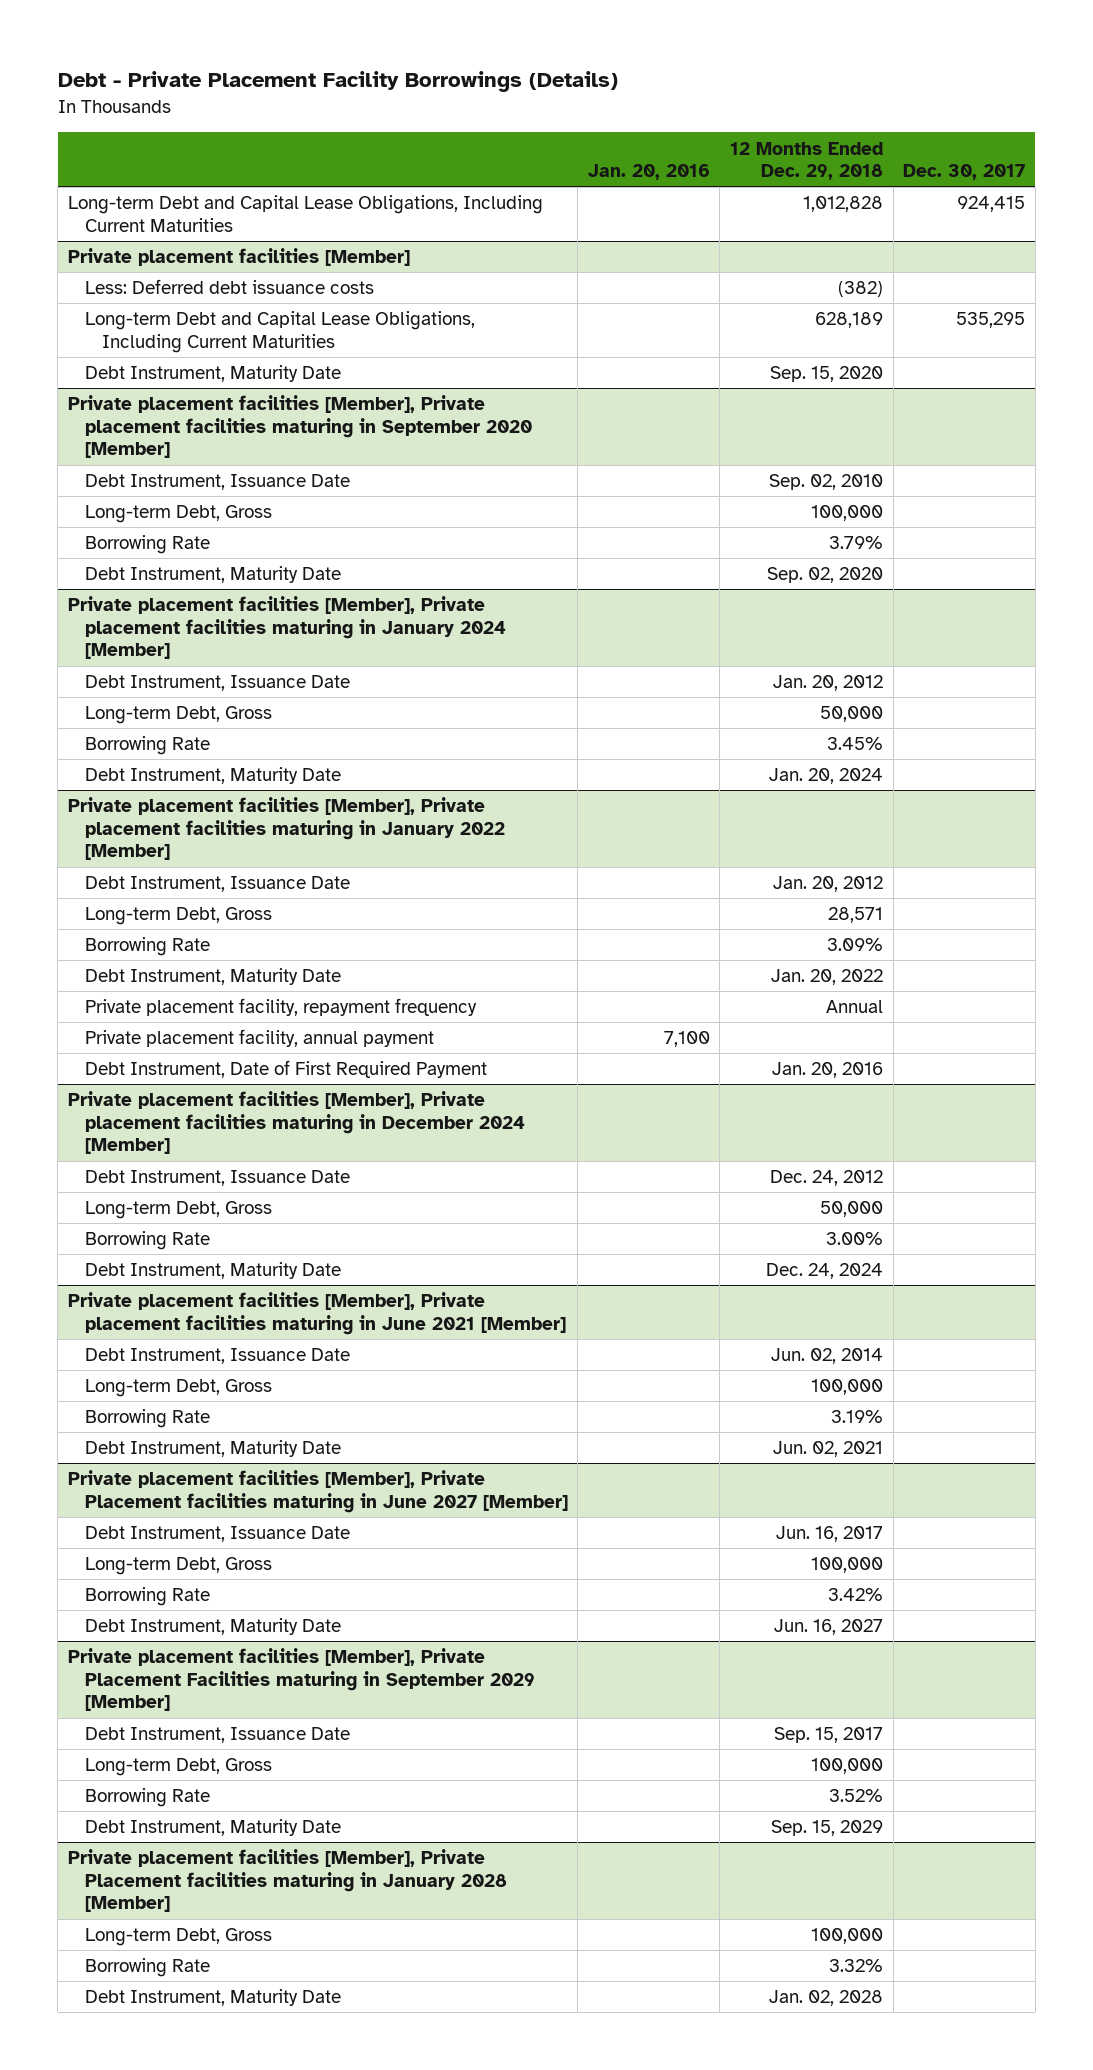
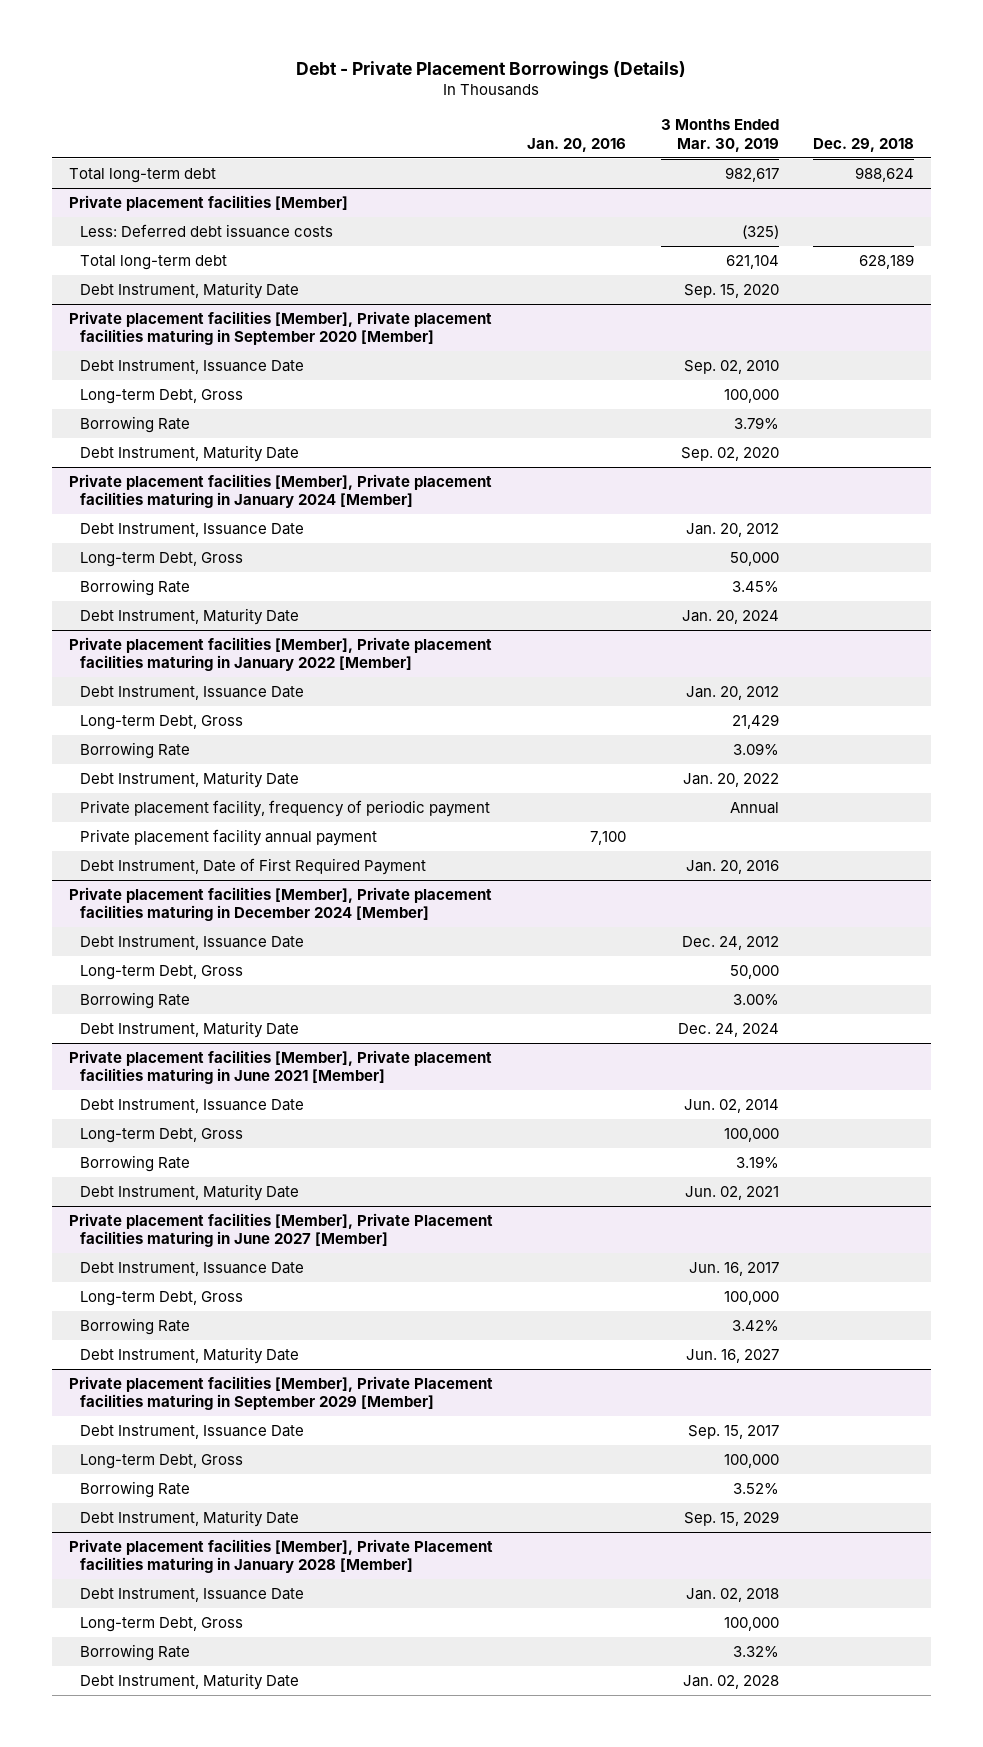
[57,71,618,93] Debt - Private Placement Facility Borrowings (Details) -> [296,61,687,80] Debt - Private Placement Borrowings (Details)
[729,141,883,181] 12 Months Ended Dec. 29, 2018 -> none
[903,164,1026,181] Dec. 30, 2017 -> none
none -> [660,119,779,152] 3 Months Ended Mar. 30, 2019
none -> [812,137,914,152] Dec. 29, 2018
[67,195,543,232] Long-term Debt and Capital Lease Obligations, Including Current Maturities -> [68,167,216,183] Total long-term debt
[84,311,475,353] Long-term Debt and Capital Lease Obligations, Including Current Maturities -> [79,254,227,270] Total long-term debt
[84,998,477,1017] Private placement facility, repayment frequency -> [79,799,490,817] Private placement facility, frequency of periodic payment
[84,1029,434,1048] Private placement facility, annual payment -> [79,828,377,846] Private placement facility annual payment
[67,1648,535,1712] Private placement facilities [Member], Private Placement Facilities maturing in September 2029 [Member] -> [68,1375,493,1411] Private placement facilities [Member], Private Placement facilities maturing in September 2029 [Member]
none -> [79,1587,304,1602] Debt Instrument, Issuance Date

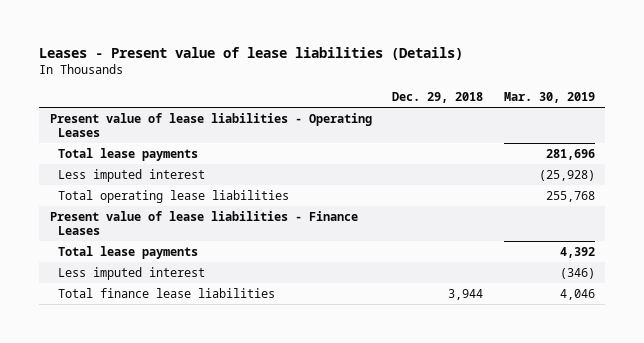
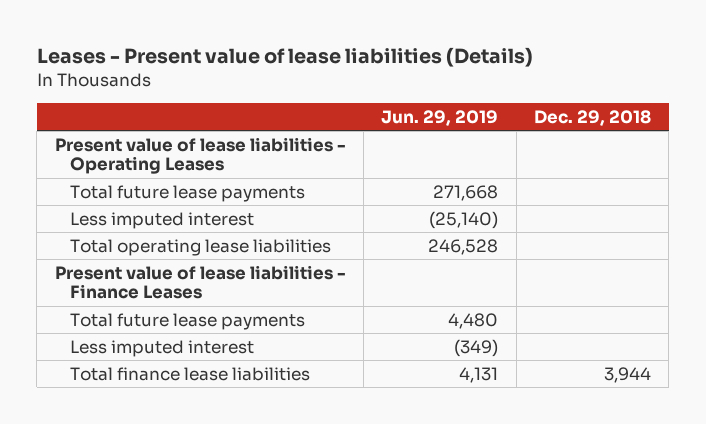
[503,91,595,103] Mar. 30, 2019 -> none
none -> [381,109,499,126] Jun. 29, 2019
[58,147,199,161] Total lease payments -> [69,184,305,202] Total future lease payments
[58,245,199,259] Total lease payments -> [69,312,305,330] Total future lease payments

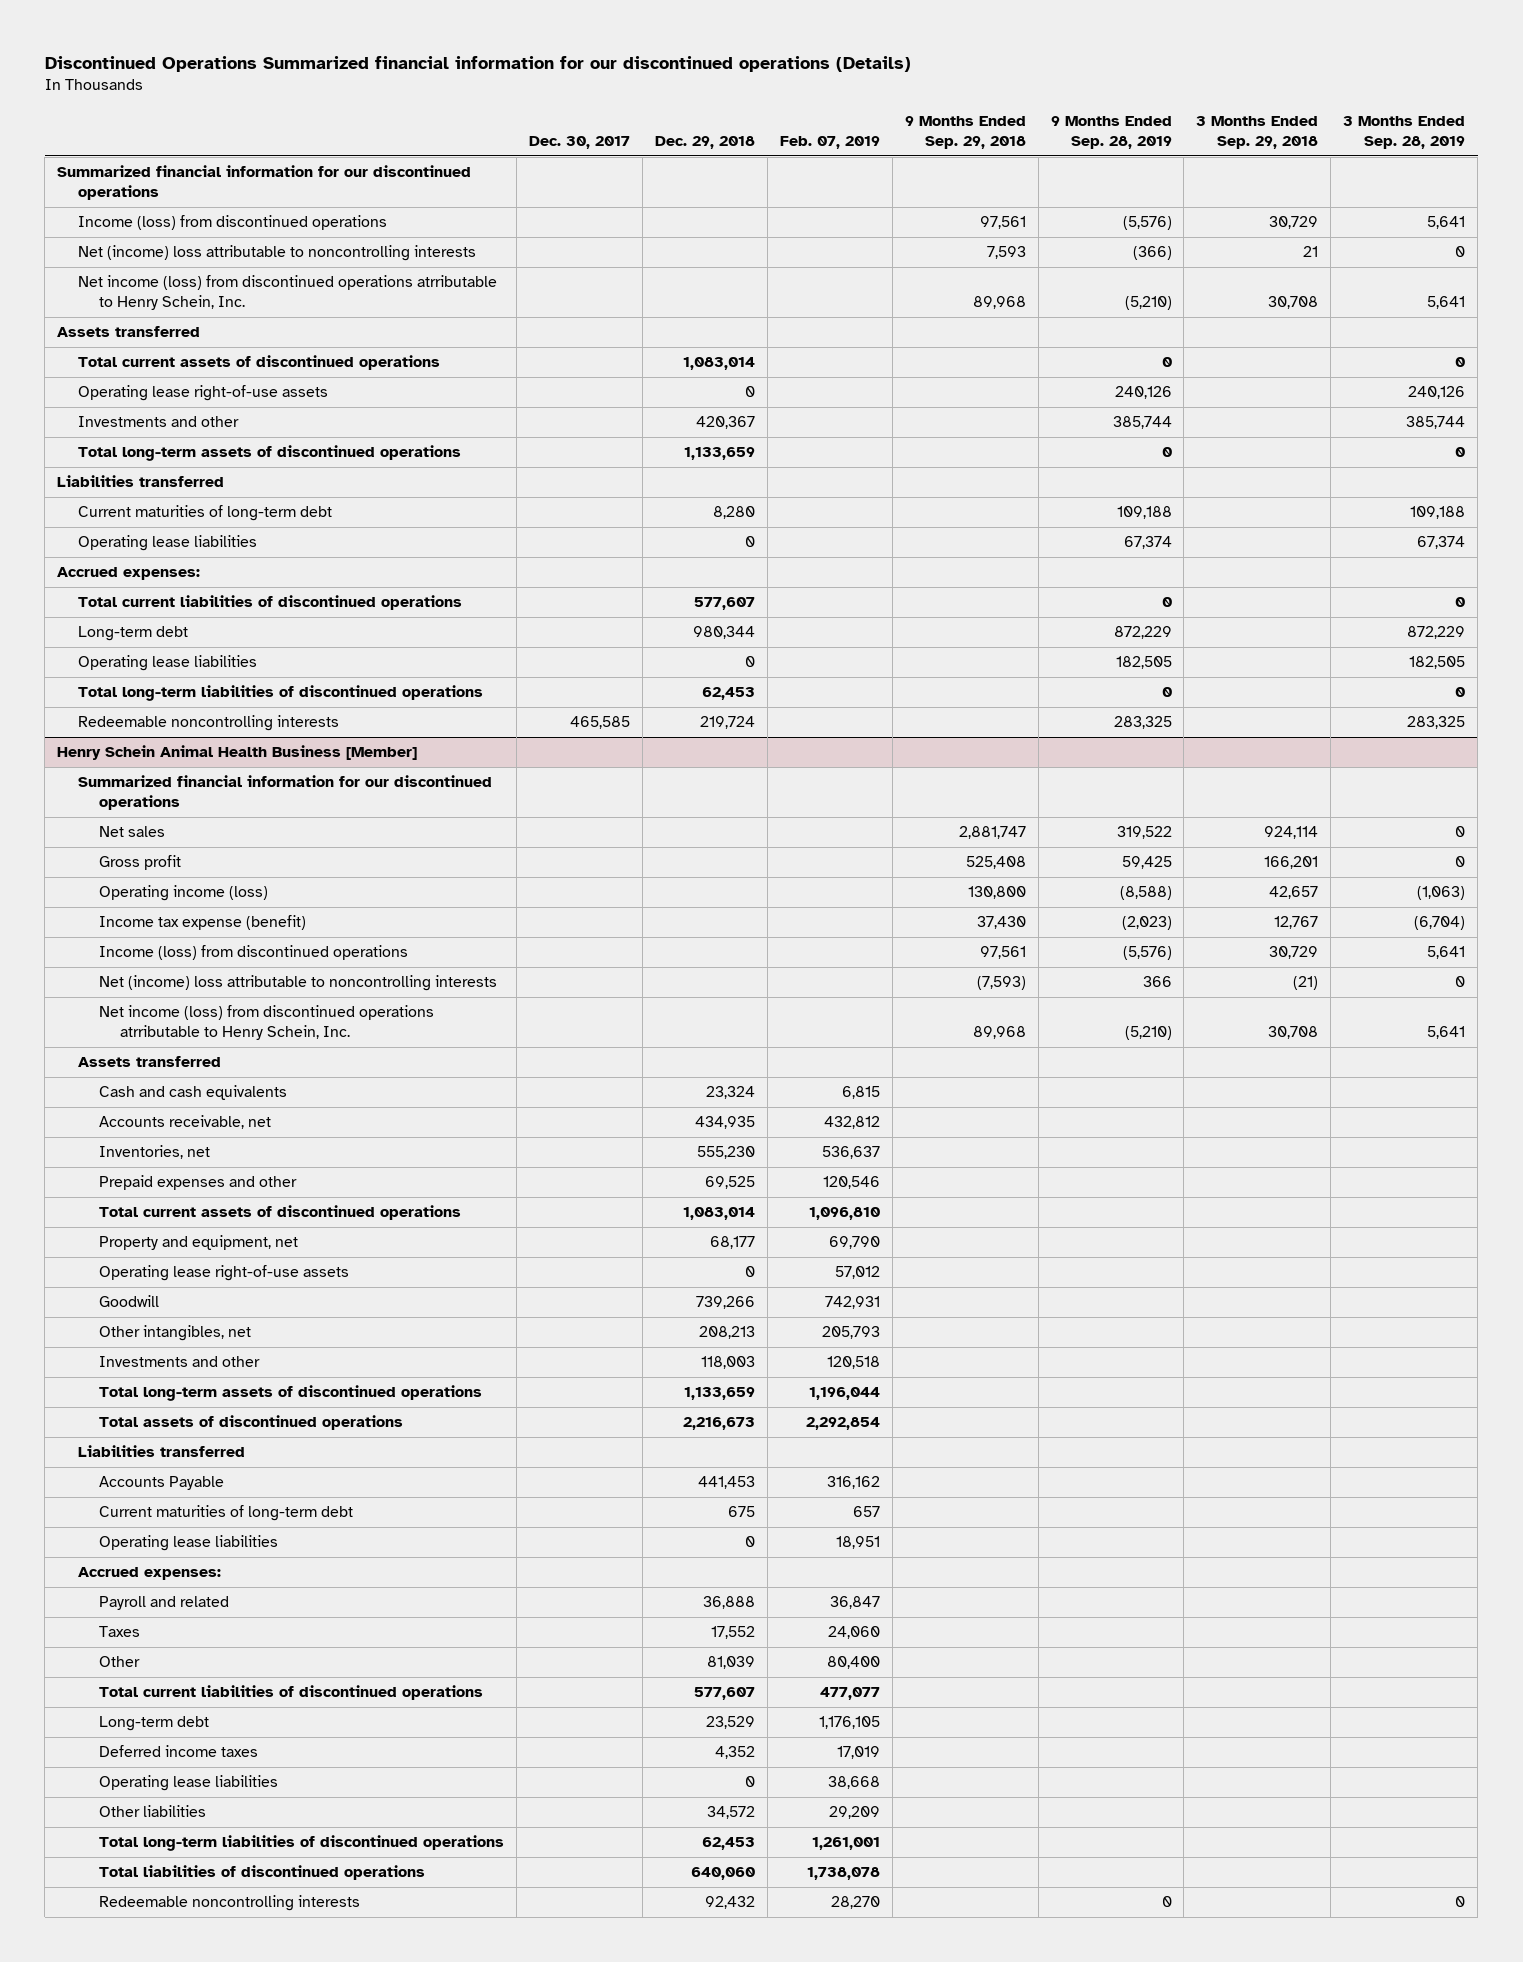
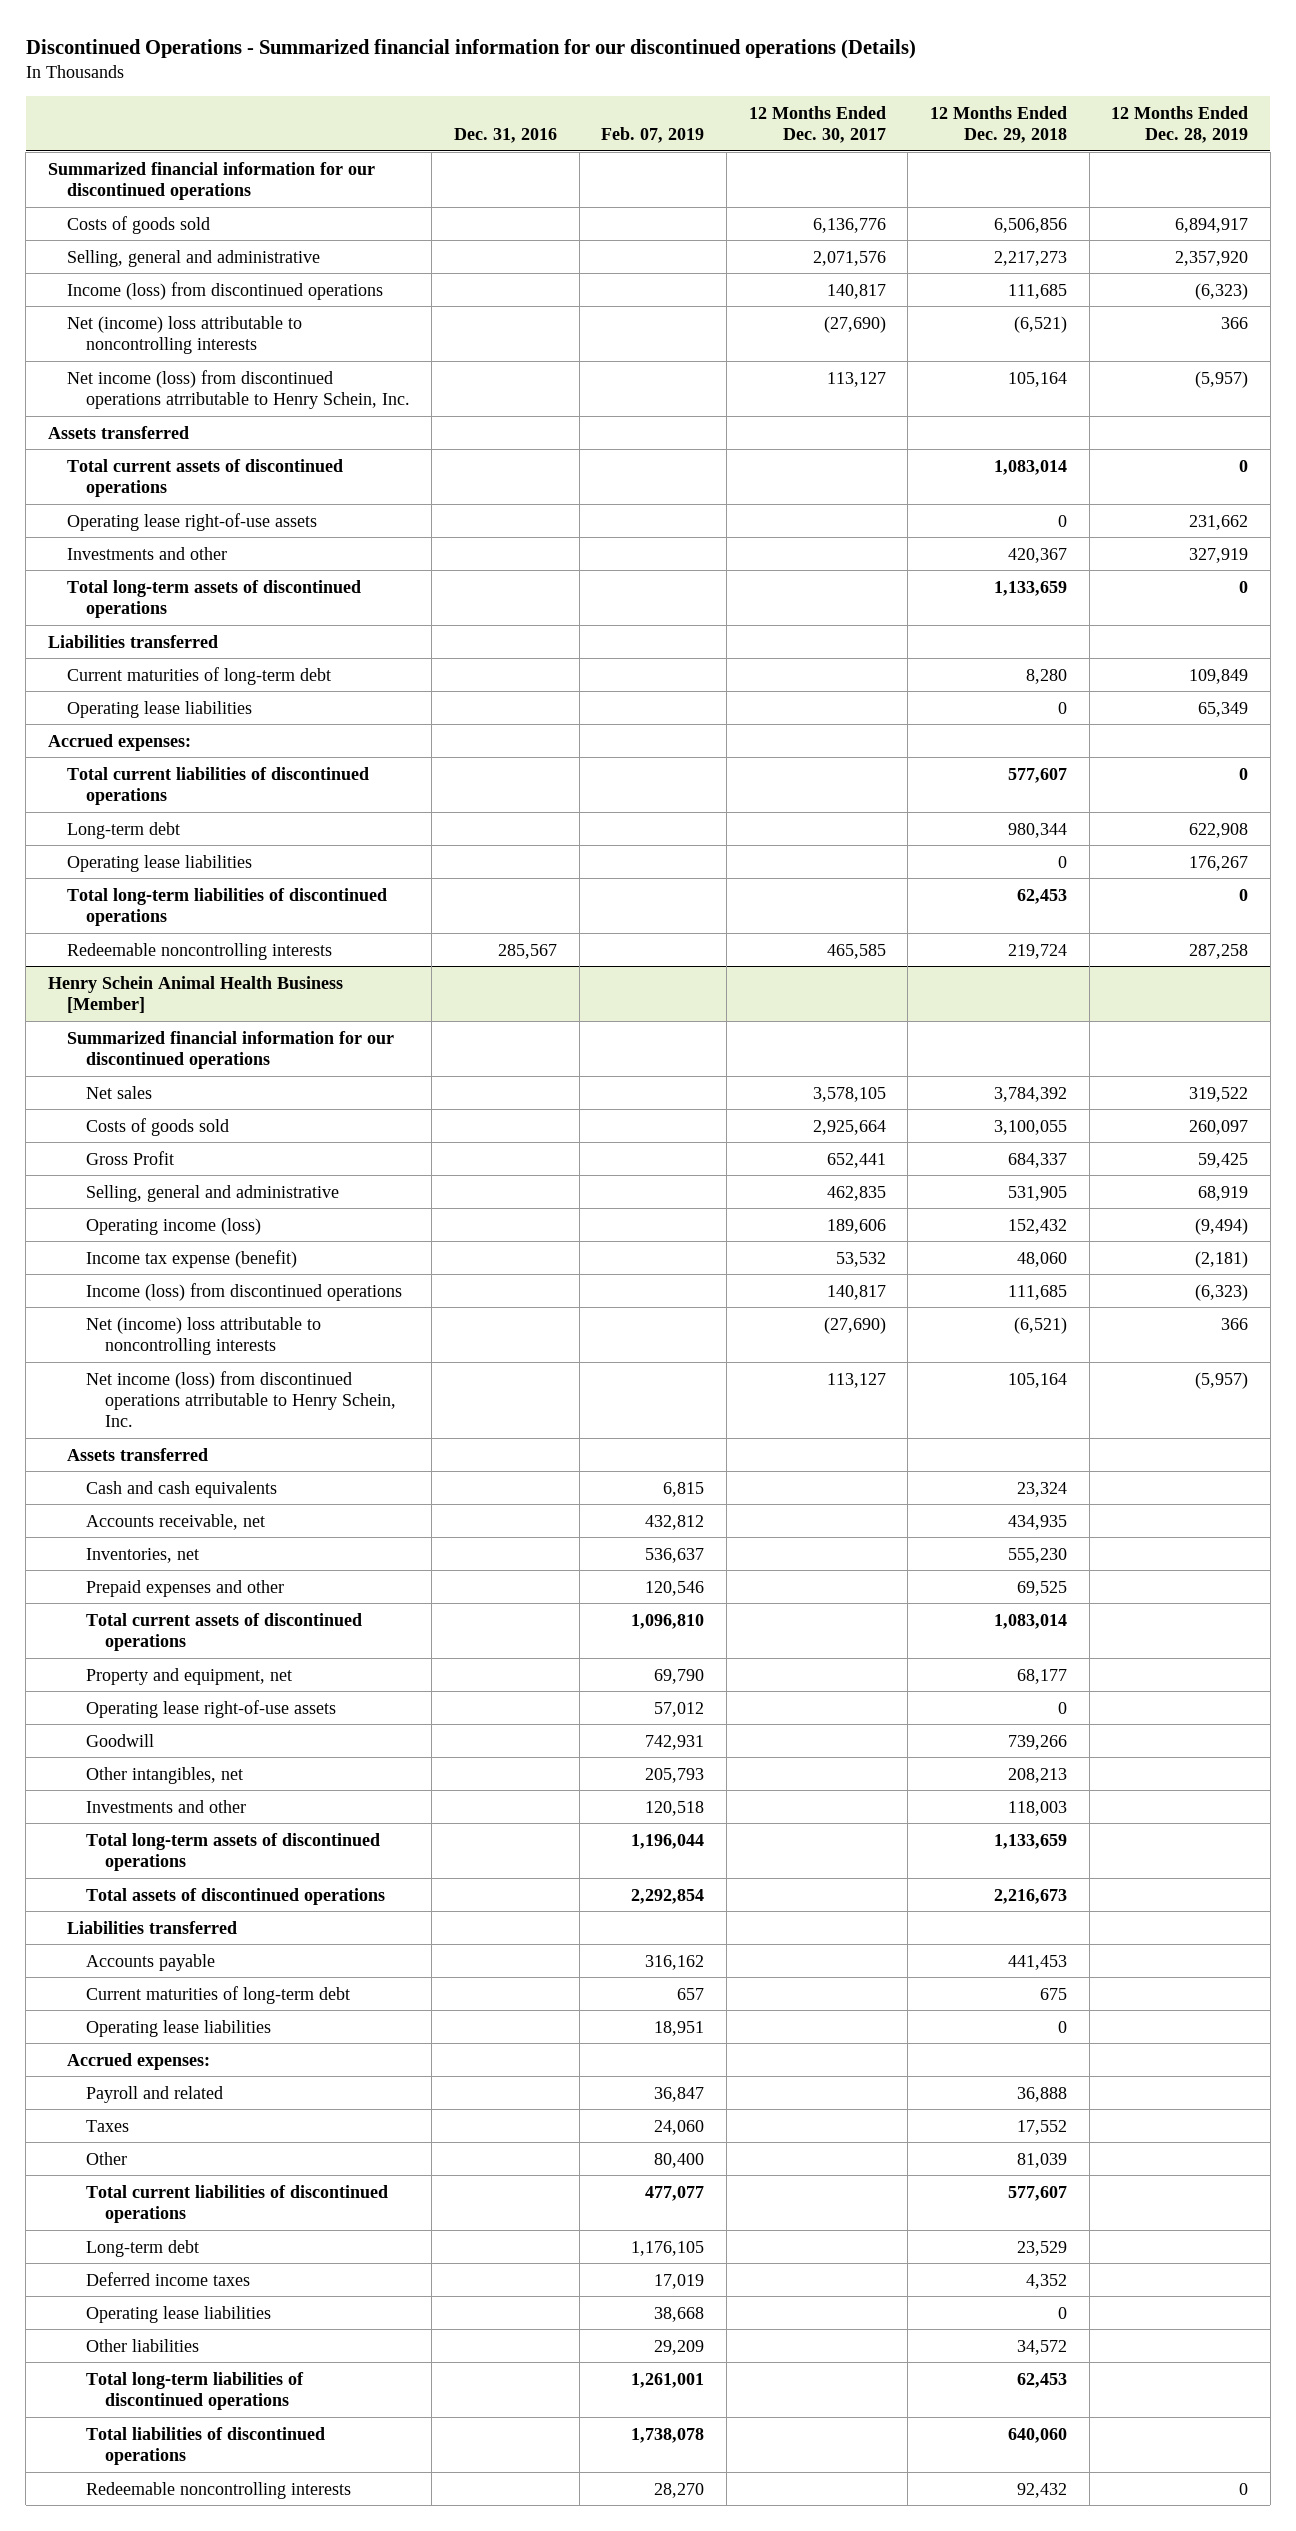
[44,55,911,72] Discontinued Operations Summarized financial information for our discontinued operations (Details) -> [25,38,916,59] Discontinued Operations - Summarized financial information for our discontinued operations (Details)
[528,135,630,149] Dec. 30, 2017 -> none
[654,135,755,149] Dec. 29, 2018 -> none
[904,115,1026,149] 9 Months Ended Sep. 29, 2018 -> none
[1050,115,1172,149] 9 Months Ended Sep. 28, 2019 -> none
[1196,115,1319,149] 3 Months Ended Sep. 29, 2018 -> none
[1343,115,1466,149] 3 Months Ended Sep. 28, 2019 -> none
none -> [454,127,558,143] Dec. 31, 2016
none -> [748,105,886,143] 12 Months Ended Dec. 30, 2017
none -> [929,105,1067,143] 12 Months Ended Dec. 29, 2018
none -> [1111,105,1249,143] 12 Months Ended Dec. 28, 2019
none -> [66,215,210,234] Costs of goods sold
none -> [66,249,320,267] Selling, general and administrative
none -> [85,1117,229,1136] Costs of goods sold
[98,855,181,871] Gross profit -> [85,1150,174,1165] Gross Profit
none -> [85,1184,339,1202] Selling, general and administrative
[98,1476,224,1491] Accounts Payable -> [85,1953,215,1971] Accounts payable

